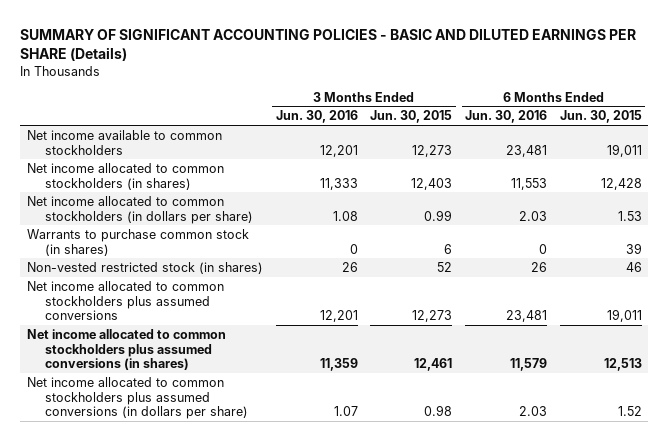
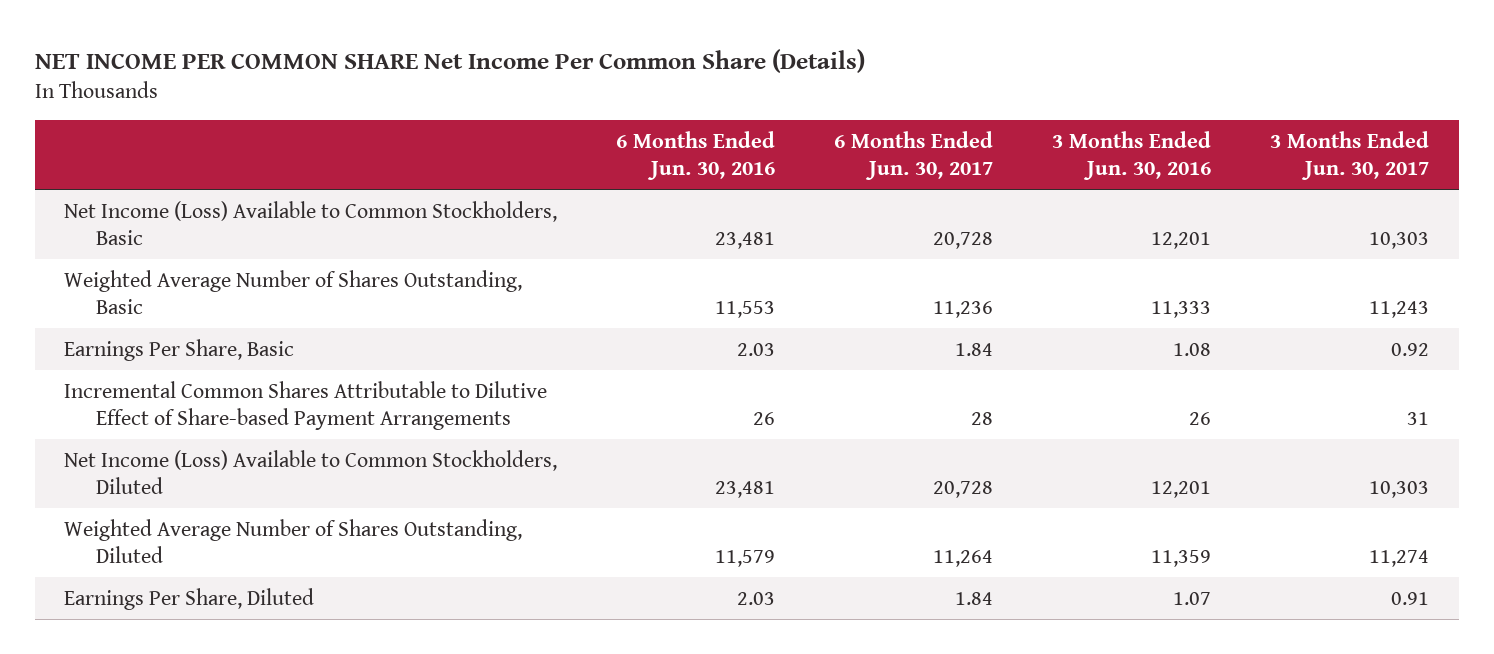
[20,28,637,61] SUMMARY OF SIGNIFICANT ACCOUNTING POLICIES - BASIC AND DILUTED EARNINGS PER SHARE (Details) -> [34,48,865,73] NET INCOME PER COMMON SHARE Net Income Per Common Share (Details)
[370,110,453,124] Jun. 30, 2015 -> none
[559,110,642,124] Jun. 30, 2015 -> none
none -> [834,131,994,181] 6 Months Ended Jun. 30, 2017
none -> [1270,131,1430,181] 3 Months Ended Jun. 30, 2017
[26,228,249,256] Warrants to purchase common stock (in shares) -> none
[26,129,222,155] Net income available to common stockholders -> [64,200,558,245] Net Income (Loss) Available to Common Stockholders, Basic
[26,162,224,190] Net income allocated to common stockholders (in shares) -> [64,269,523,314] Weighted Average Number of Shares Outstanding, Basic
[26,195,254,224] Net income allocated to common stockholders (in dollars per share) -> [64,338,295,361] Earnings Per Share, Basic
[26,261,263,274] Non-vested restricted stock (in shares) -> [64,380,548,430] Incremental Common Shares Attributable to Dilutive Effect of Share-based Payment Arrangements
[26,280,224,321] Net income allocated to common stockholders plus assumed conversions -> [64,449,558,494] Net Income (Loss) Available to Common Stockholders, Diluted
[26,328,226,371] Net income allocated to common stockholders plus assumed conversions (in shares) -> [64,518,523,563] Weighted Average Number of Shares Outstanding, Diluted
[26,376,249,420] Net income allocated to common stockholders plus assumed conversions (in dollars per share) -> [64,587,315,610] Earnings Per Share, Diluted

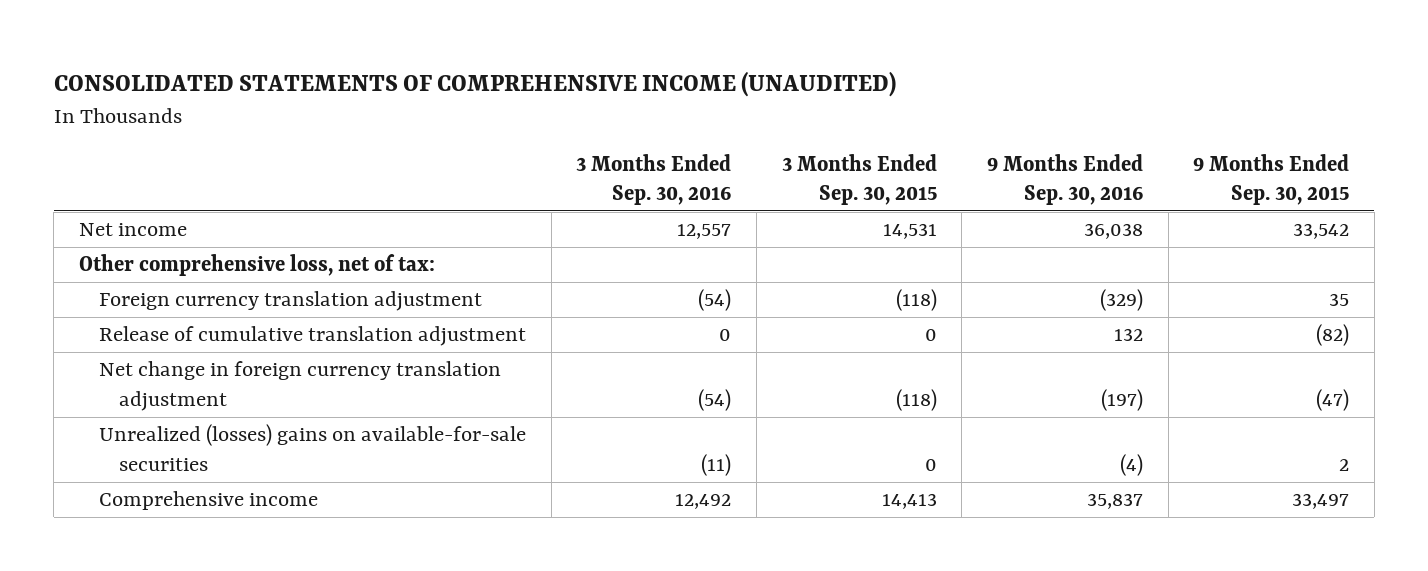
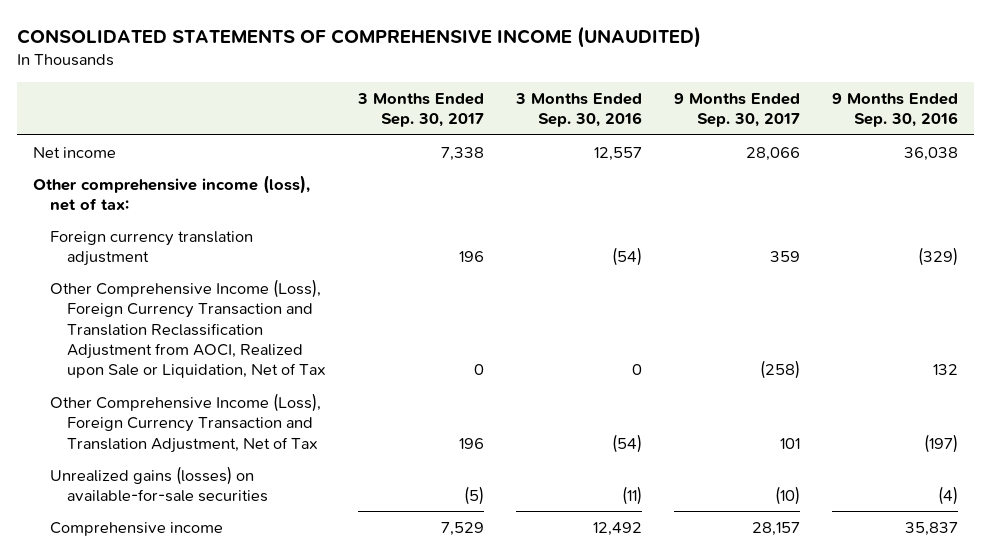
[781,153,937,205] 3 Months Ended Sep. 30, 2015 -> none
[1193,153,1350,205] 9 Months Ended Sep. 30, 2015 -> none
none -> [356,92,484,128] 3 Months Ended Sep. 30, 2017
none -> [674,92,801,128] 9 Months Ended Sep. 30, 2017
[78,254,435,277] Other comprehensive loss, net of tax: -> [33,174,311,212] Other comprehensive income (loss), net of tax:
[99,326,527,347] Release of cumulative translation adjustment -> [50,278,326,379] Other Comprehensive Income (Loss), Foreign Currency Transaction and Translation Reclassification Adjustment from AOCI, Realized upon Sale or Liquidation, Net of Tax
[99,361,502,411] Net change in foreign currency translation adjustment -> [50,392,322,453] Other Comprehensive Income (Loss), Foreign Currency Transaction and Translation Adjustment, Net of Tax
[99,424,527,471] Unrealized (losses) gains on available-for-sale securities -> [50,465,268,503] Unrealized gains (losses) on available-for-sale securities

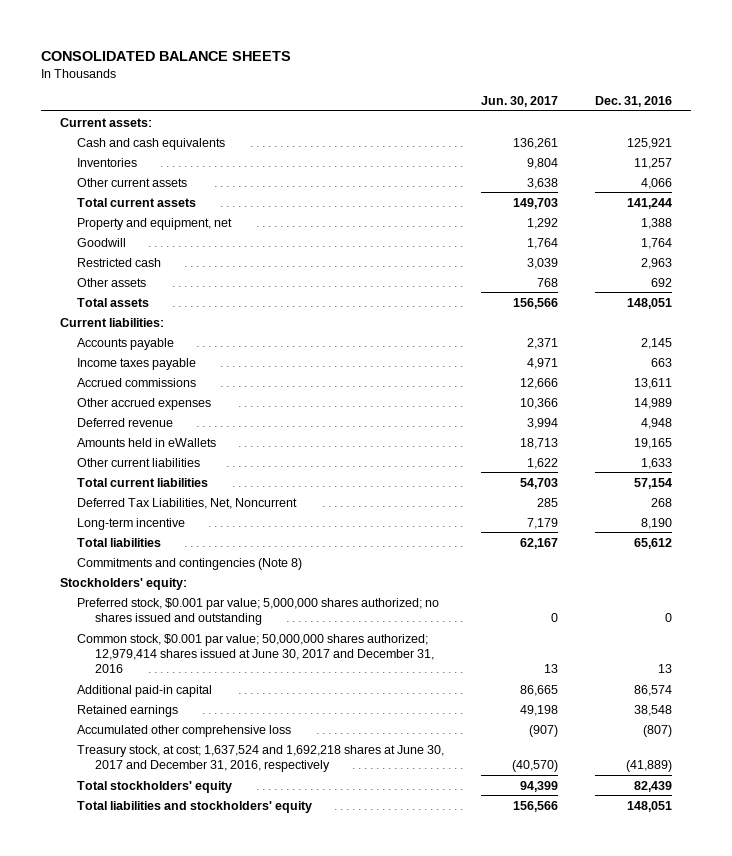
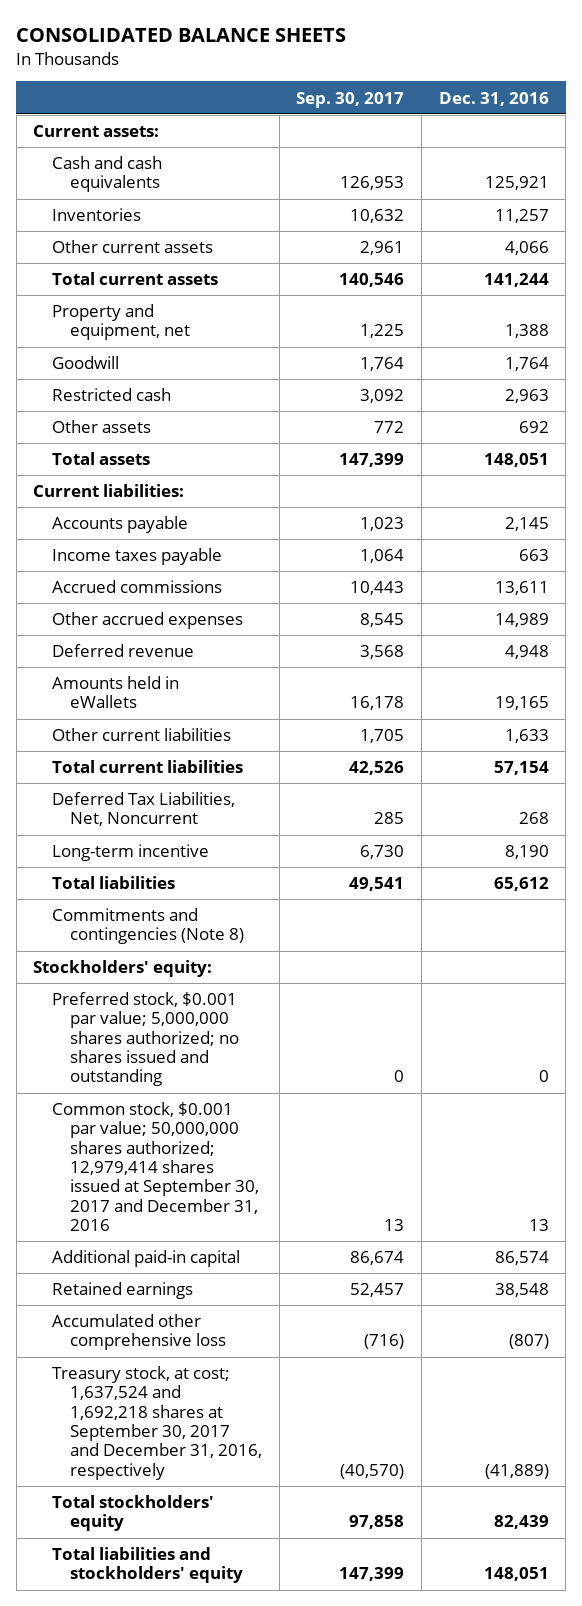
[481,96,559,108] Jun. 30, 2017 -> none
none -> [296,91,405,108] Sep. 30, 2017
[77,633,435,674] Common stock, $0.001 par value; 50,000,000 shares authorized; 12,979,414 shares issued at June 30, 2017 and December 31, 2016 -> [51,1102,259,1231] Common stock, $0.001 par value; 50,000,000 shares authorized; 12,979,414 shares issued at September 30, 2017 and December 31, 2016
[77,744,445,772] Treasury stock, at cost; 1,637,524 and 1,692,218 shares at June 30, 2017 and December 31, 2016, respectively -> [51,1366,262,1480] Treasury stock, at cost; 1,637,524 and 1,692,218 shares at September 30, 2017 and December 31, 2016, respectively

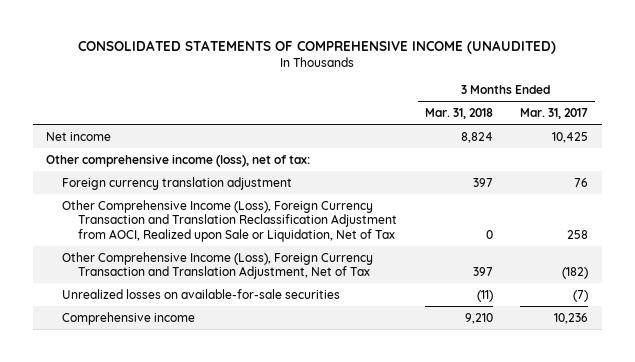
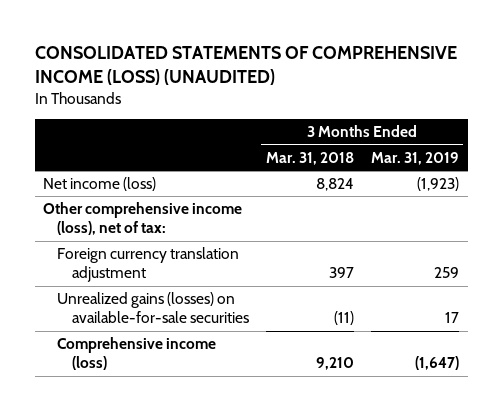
[78,39,557,54] CONSOLIDATED STATEMENTS OF COMPREHENSIVE INCOME (UNAUDITED) -> [34,45,457,85] CONSOLIDATED STATEMENTS OF COMPREHENSIVE INCOME (LOSS) (UNAUDITED)
[520,108,589,120] Mar. 31, 2017 -> none
none -> [370,151,459,165] Mar. 31, 2019
[46,131,112,141] Net income -> [43,177,157,192] Net income (loss)
[62,199,397,243] Other Comprehensive Income (Loss), Foreign Currency Transaction and Translation Reclassification Adjustment from AOCI, Realized upon Sale or Liquidation, Net of Tax -> none
[62,251,374,280] Other Comprehensive Income (Loss), Foreign Currency Transaction and Translation Adjustment, Net of Tax -> none
[62,288,341,299] Unrealized losses on available-for-sale securities -> [57,292,249,324] Unrealized gains (losses) on available-for-sale securities
[62,311,196,325] Comprehensive income -> [57,337,217,371] Comprehensive income (loss)

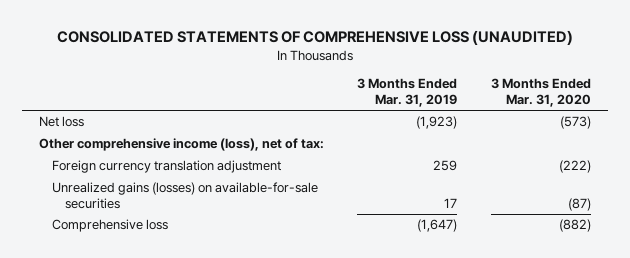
[34,45,457,85] CONSOLIDATED STATEMENTS OF COMPREHENSIVE INCOME (LOSS) (UNAUDITED) -> [56,30,573,46] CONSOLIDATED STATEMENTS OF COMPREHENSIVE LOSS (UNAUDITED)
[265,151,354,165] Mar. 31, 2018 -> none
none -> [491,78,592,108] 3 Months Ended Mar. 31, 2020
[43,177,157,192] Net income (loss) -> [38,116,84,128] Net loss
[57,337,217,371] Comprehensive income (loss) -> [51,219,168,233] Comprehensive loss

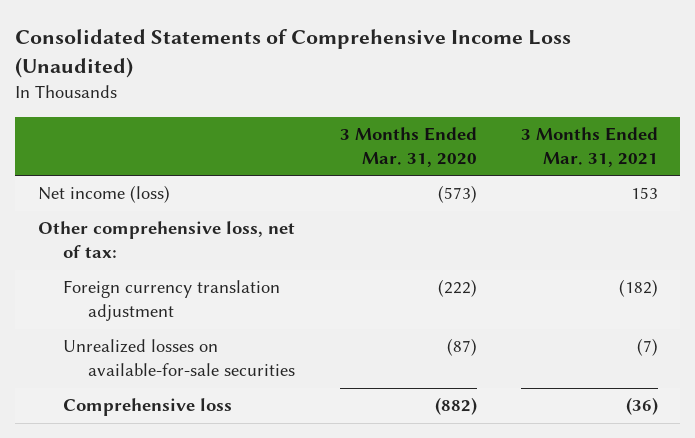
[56,30,573,46] CONSOLIDATED STATEMENTS OF COMPREHENSIVE LOSS (UNAUDITED) -> [15,29,572,79] Consolidated Statements of Comprehensive Income Loss (Unaudited)
[357,78,458,108] 3 Months Ended Mar. 31, 2019 -> none
none -> [520,127,658,168] 3 Months Ended Mar. 31, 2021
[38,116,84,128] Net loss -> [37,185,170,204] Net income (loss)
[38,138,324,152] Other comprehensive income (loss), net of tax: -> [37,221,295,259] Other comprehensive loss, net of tax:
[51,182,318,210] Unrealized gains (losses) on available-for-sale securities -> [62,339,296,377] Unrealized losses on available-for-sale securities

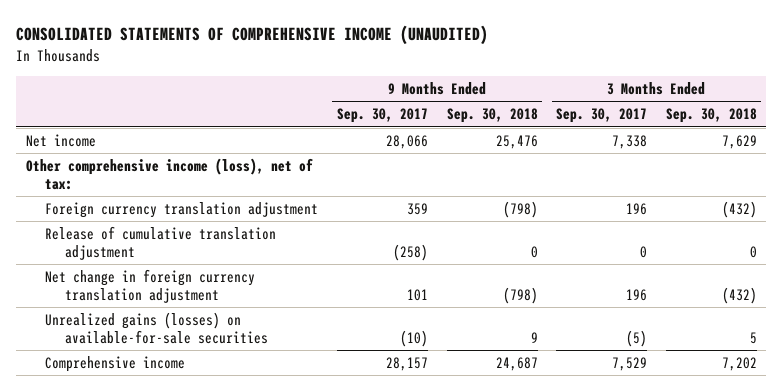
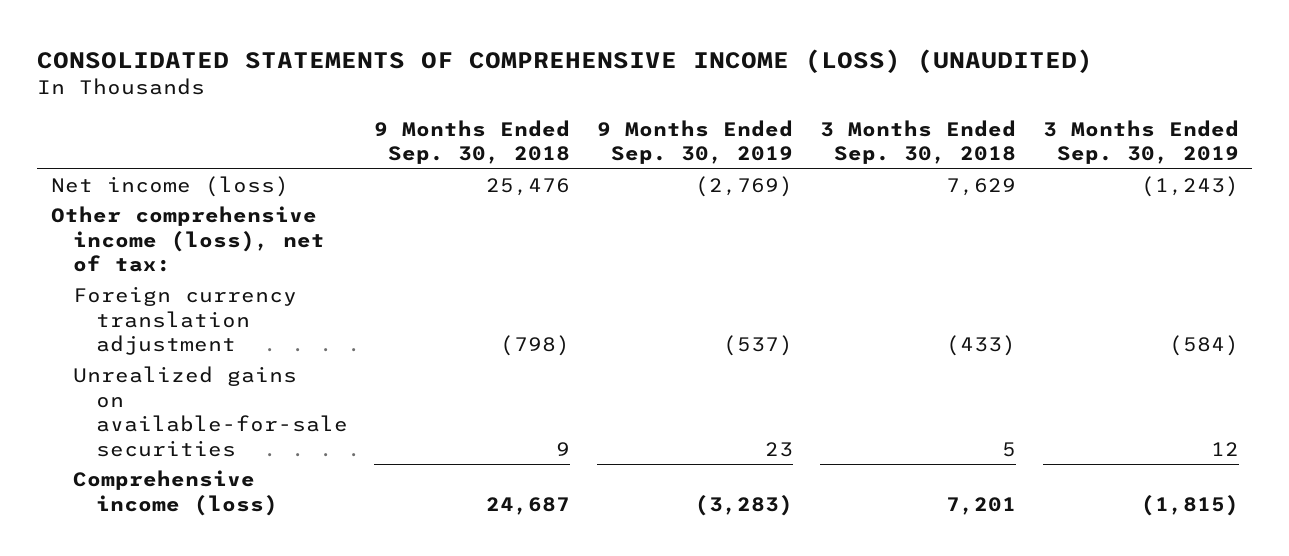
[16,25,489,46] CONSOLIDATED STATEMENTS OF COMPREHENSIVE INCOME (UNAUDITED) -> [37,48,1094,73] CONSOLIDATED STATEMENTS OF COMPREHENSIVE INCOME (LOSS) (UNAUDITED)
[336,108,428,124] Sep. 30, 2017 -> none
[556,108,648,124] Sep. 30, 2017 -> none
none -> [597,119,794,165] 9 Months Ended Sep. 30, 2019
none -> [1042,119,1239,165] 3 Months Ended Sep. 30, 2019
[25,134,96,148] Net income -> [50,176,289,198] Net income (loss)
[45,226,277,260] Release of cumulative translation adjustment -> none
[45,269,256,303] Net change in foreign currency translation adjustment -> none
[721,201,757,219] (432) -> [945,335,1016,357] (433)
[45,312,268,344] Unrealized gains (losses) on available-for-sale securities -> [73,366,348,457] Unrealized gains on available-for-sale securities
[45,356,186,373] Comprehensive income -> [73,470,278,516] Comprehensive income (loss)
[721,357,757,372] 7,202 -> [945,496,1016,515] 7,201

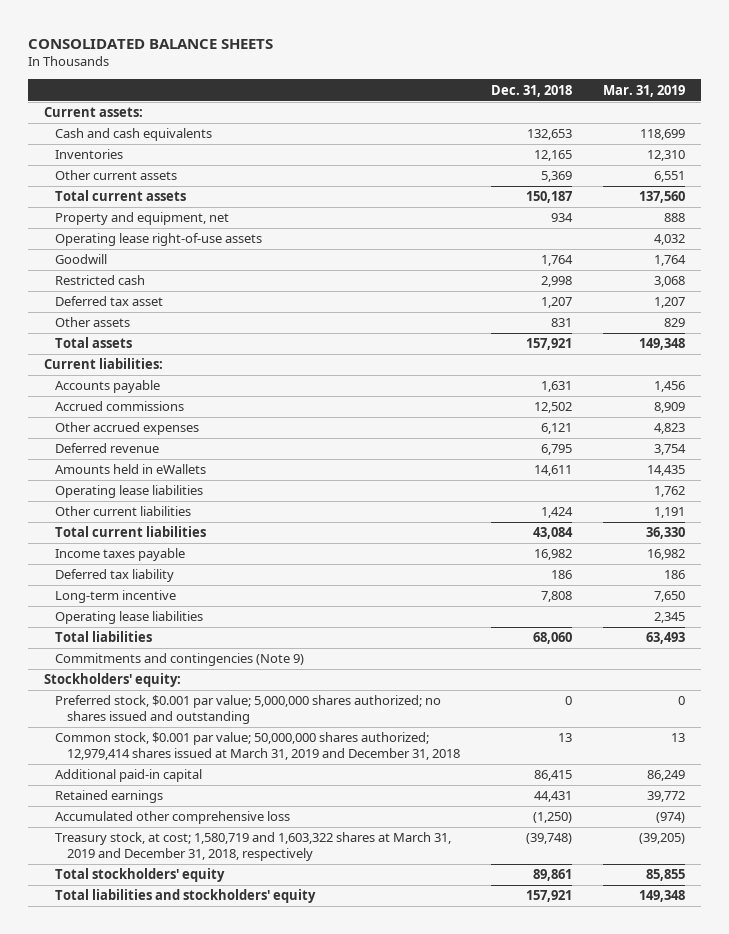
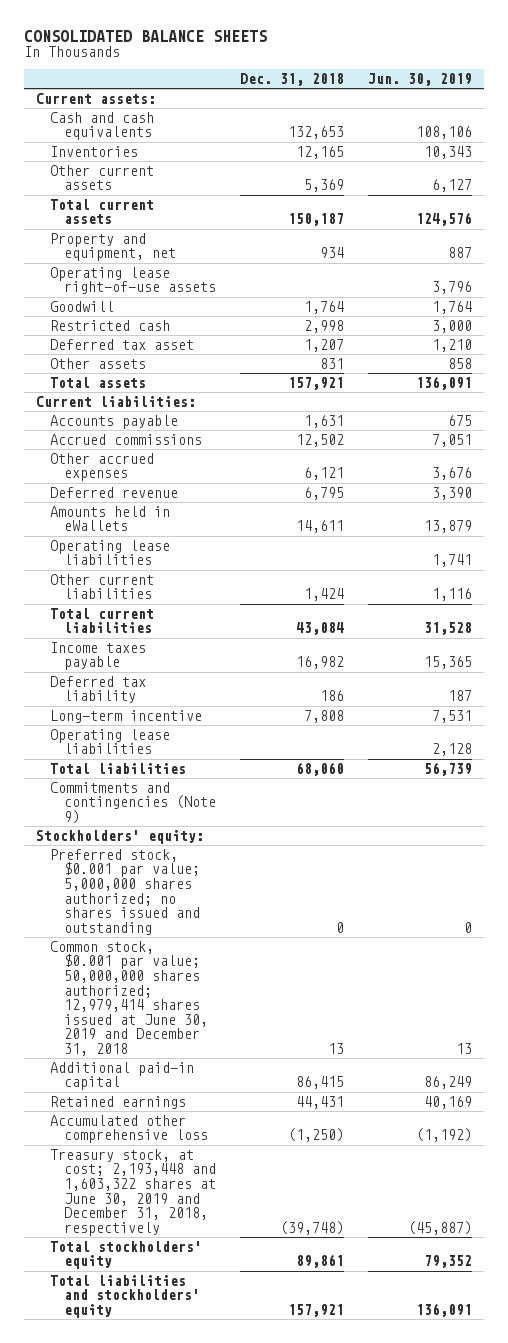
[603,84,686,97] Mar. 31, 2019 -> none
none -> [367,72,472,86] Jun. 30, 2019
[55,732,460,761] Common stock, $0.001 par value; 50,000,000 shares authorized; 12,979,414 shares issued at March 31, 2019 and December 31, 2018 -> [49,940,208,1056] Common stock, $0.001 par value; 50,000,000 shares authorized; 12,979,414 shares issued at June 30, 2019 and December 31, 2018
[55,832,452,862] Treasury stock, at cost; 1,580,719 and 1,603,322 shares at March 31, 2019 and December 31, 2018, respectively -> [49,1148,216,1236] Treasury stock, at cost; 2,193,448 and 1,603,322 shares at June 30, 2019 and December 31, 2018, respectively

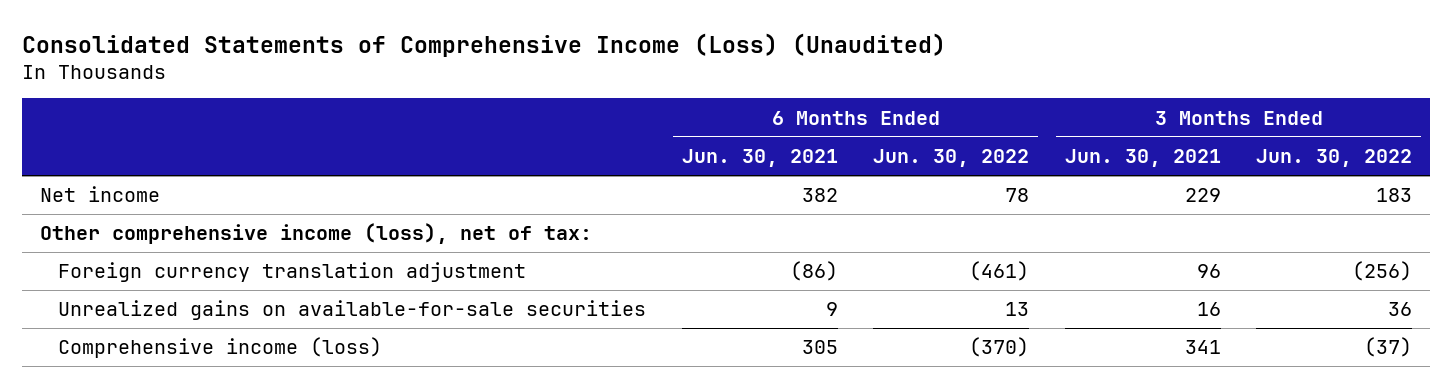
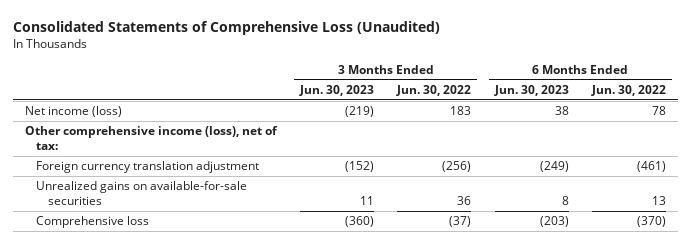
[22,32,947,57] Consolidated Statements of Comprehensive Income (Loss) (Unaudited) -> [13,20,441,35] Consolidated Statements of Comprehensive Loss (Unaudited)
[681,149,838,168] Jun. 30, 2021 -> none
[1064,149,1221,168] Jun. 30, 2021 -> none
none -> [299,84,375,96] Jun. 30, 2023
none -> [493,84,569,96] Jun. 30, 2023
[39,186,160,203] Net income -> [24,106,122,118] Net income (loss)
[58,337,383,359] Comprehensive income (loss) -> [36,216,150,229] Comprehensive loss

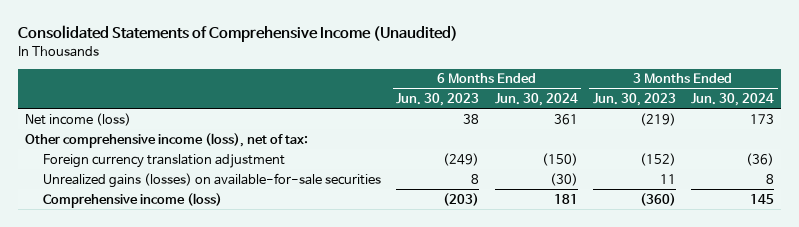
[13,20,441,35] Consolidated Statements of Comprehensive Loss (Unaudited) -> [17,24,458,42] Consolidated Statements of Comprehensive Income (Unaudited)
[396,84,472,96] Jun. 30, 2022 -> none
[591,84,667,96] Jun. 30, 2022 -> none
none -> [494,93,578,107] Jun. 30, 2024
none -> [690,93,774,107] Jun. 30, 2024
[36,181,248,205] Unrealized gains on available-for-sale securities -> [43,172,382,188] Unrealized gains (losses) on available-for-sale securities
[36,216,150,229] Comprehensive loss -> [43,192,223,208] Comprehensive income (loss)

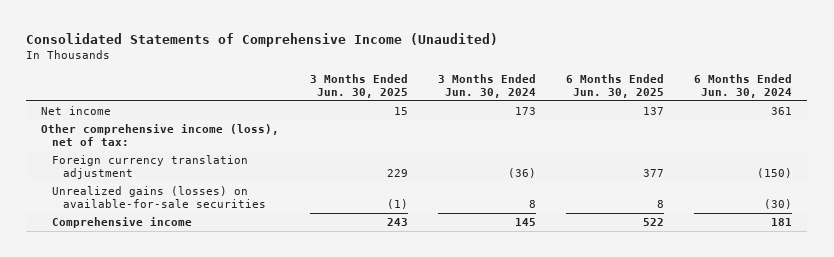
[396,93,480,107] Jun. 30, 2023 -> none
[592,93,676,107] Jun. 30, 2023 -> none
none -> [309,73,408,98] 3 Months Ended Jun. 30, 2025
none -> [566,73,665,98] 6 Months Ended Jun. 30, 2025
[25,112,132,126] Net income (loss) -> [41,106,112,116] Net income
[43,192,223,208] Comprehensive income (loss) -> [52,217,193,229] Comprehensive income

